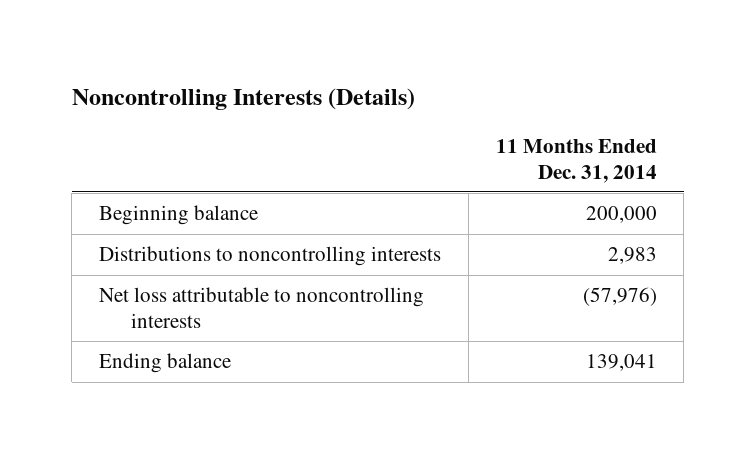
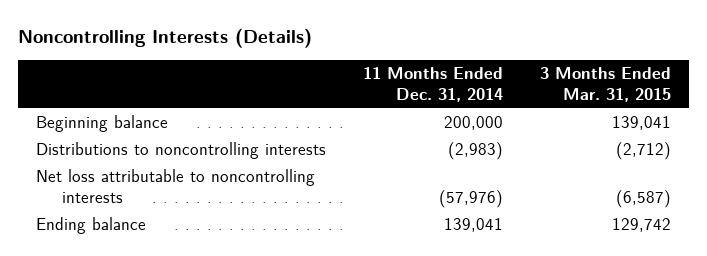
none -> [539,67,671,103] 3 Months Ended Mar. 31, 2015
[607,247,657,265] 2,983 -> [447,142,503,161] (2,983)

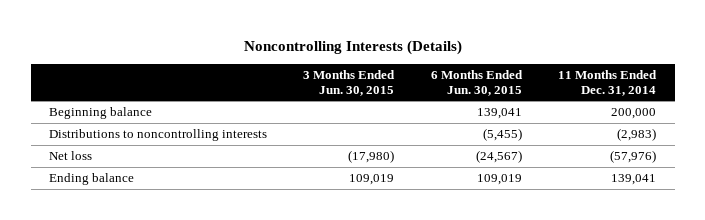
[539,67,671,103] 3 Months Ended Mar. 31, 2015 -> none
none -> [303,69,396,96] 3 Months Ended Jun. 30, 2015
none -> [430,69,523,96] 6 Months Ended Jun. 30, 2015
[35,169,315,204] Net loss attributable to noncontrolling interests -> [48,151,92,161] Net loss

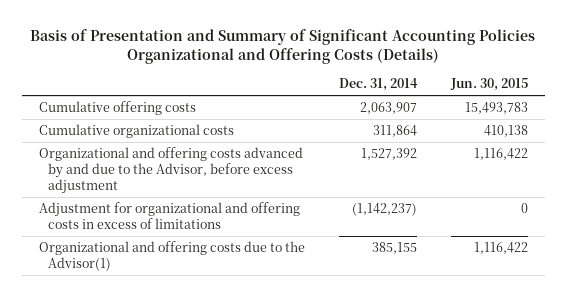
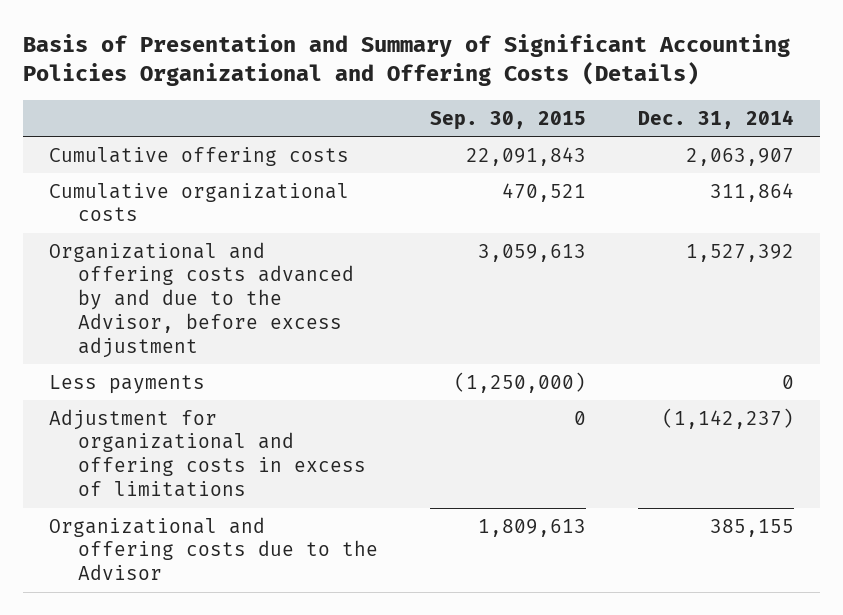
[449,78,528,92] Jun. 30, 2015 -> none
none -> [430,110,587,130] Sep. 30, 2015
none -> [49,374,206,394] Less payments
[38,240,305,271] Organizational and offering costs due to the Advisor(1) -> [49,516,378,581] Organizational and offering costs due to the Advisor

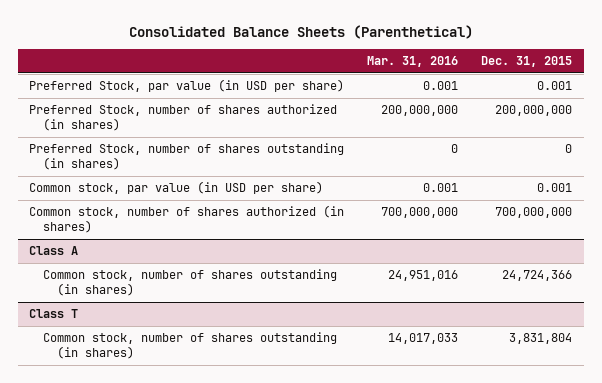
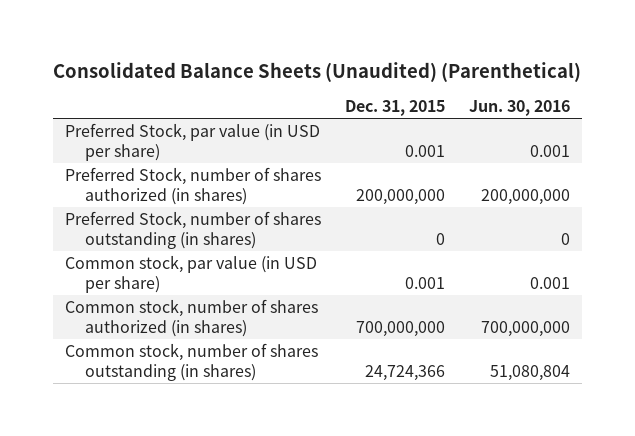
[128,24,473,39] Consolidated Balance Sheets (Parenthetical) -> [53,61,582,82] Consolidated Balance Sheets (Unaudited) (Parenthetical)
[367,56,459,68] Mar. 31, 2016 -> none
none -> [468,99,570,116] Jun. 30, 2016
[29,246,79,256] Class A -> none
[29,309,79,319] Class T -> none
[43,332,338,360] Common stock, number of shares outstanding (in shares) -> none

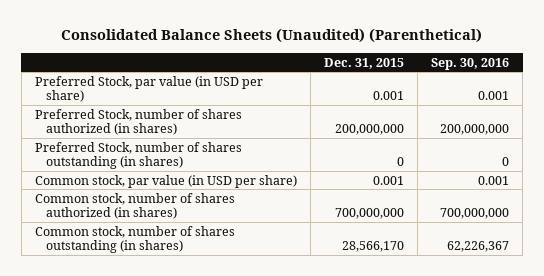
[468,99,570,116] Jun. 30, 2016 -> none
none -> [431,57,510,70] Sep. 30, 2016
[364,364,445,381] 24,724,366 -> [341,241,404,253] 28,566,170

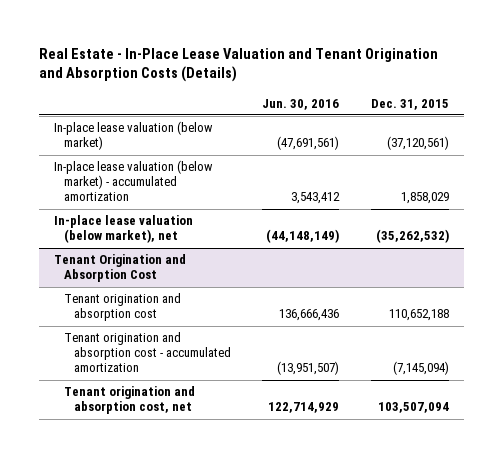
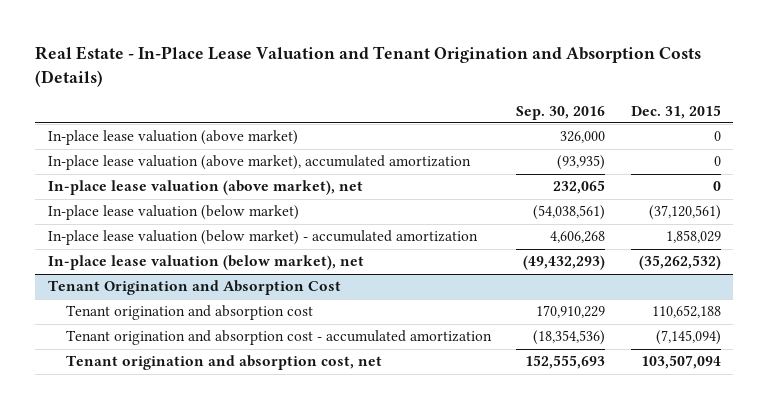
[262,98,340,110] Jun. 30, 2016 -> none
none -> [516,105,606,120] Sep. 30, 2016
none -> [48,130,299,146] In-place lease valuation (above market)
none -> [48,155,472,171] In-place lease valuation (above market), accumulated amortization
none -> [48,180,364,196] In-place lease valuation (above market), net

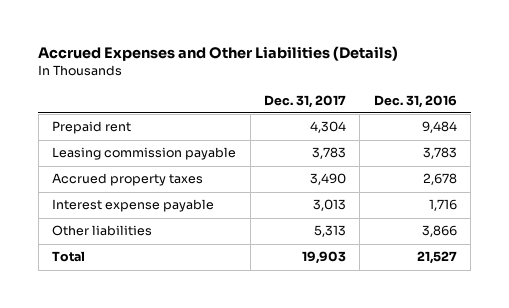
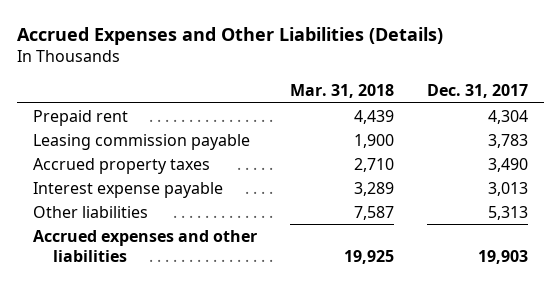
[373,94,457,108] Dec. 31, 2016 -> none
none -> [289,84,394,99] Mar. 31, 2018
[52,251,86,263] Total -> [32,229,257,262] Accrued expenses and other liabilities

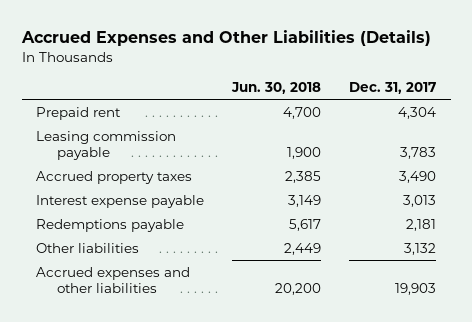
[289,84,394,99] Mar. 31, 2018 -> none
none -> [231,81,322,94] Jun. 30, 2018
none -> [35,218,184,232] Redemptions payable
[487,205,528,220] 5,313 -> [404,242,437,255] 3,132

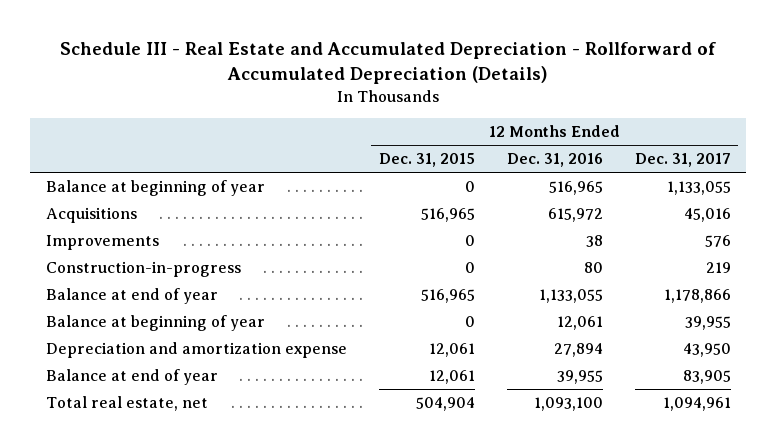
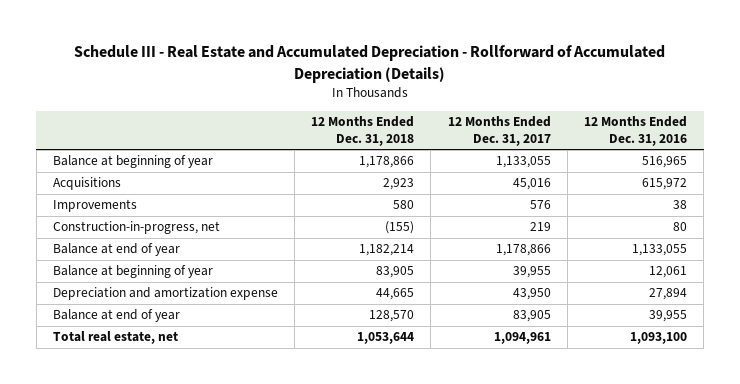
[378,153,475,168] Dec. 31, 2015 -> none
none -> [311,116,415,146] 12 Months Ended Dec. 31, 2018
[46,261,242,278] Construction-in-progress -> [52,221,220,235] Construction-in-progress, net

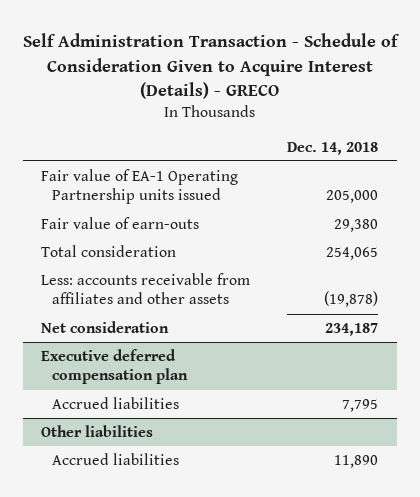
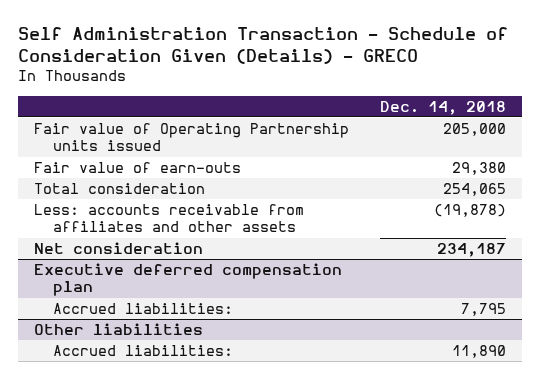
[22,33,400,99] Self Administration Transaction - Schedule of Consideration Given to Acquire Interest (Details) - GRECO -> [17,26,508,65] Self Administration Transaction - Schedule of Consideration Given (Details) - GRECO
[41,168,239,205] Fair value of EA-1 Operating Partnership units issued -> [33,123,349,152] Fair value of Operating Partnership units issued
[52,396,180,409] Accrued liabilities -> [52,303,233,315] Accrued liabilities:
[52,452,180,465] Accrued liabilities -> [52,345,233,357] Accrued liabilities:

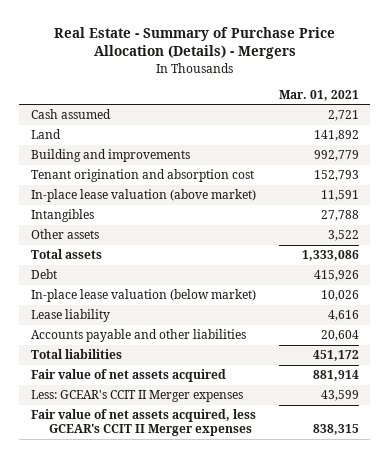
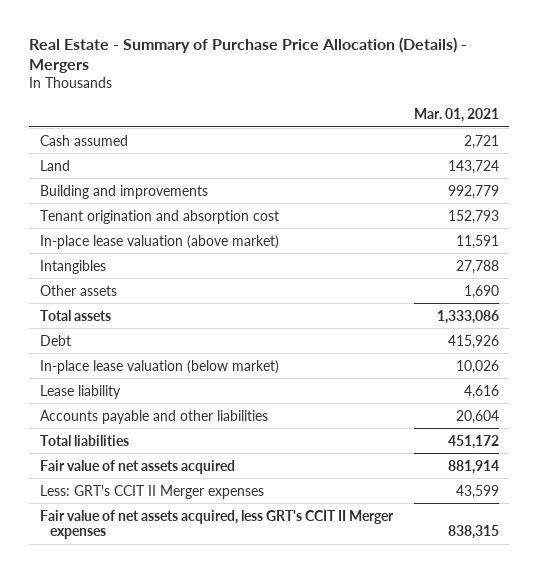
[313,130,359,142] 141,892 -> [447,159,499,174] 143,724
[327,230,359,242] 3,522 -> [463,284,499,299] 1,690
[30,390,243,403] Less: GCEAR's CCIT II Merger expenses -> [39,484,264,499] Less: GRT's CCIT II Merger expenses
[30,409,256,437] Fair value of net assets acquired, less GCEAR's CCIT II Merger expenses -> [39,509,394,539] Fair value of net assets acquired, less GRT's CCIT II Merger expenses

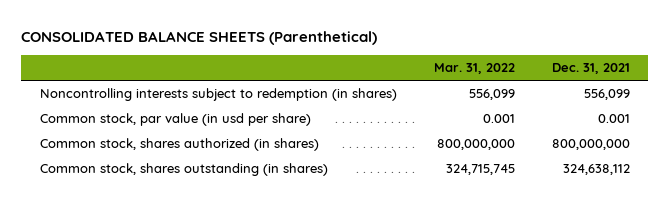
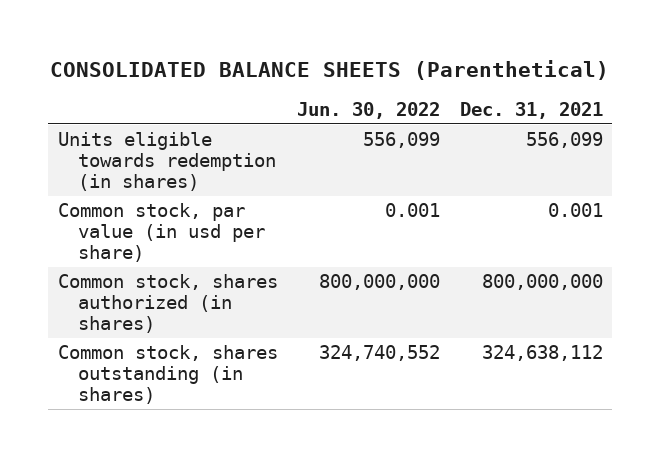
[433,63,515,75] Mar. 31, 2022 -> none
none -> [297,102,441,120] Jun. 30, 2022
[39,88,397,102] Noncontrolling interests subject to redemption (in shares) -> [57,131,276,192] Units eligible towards redemption (in shares)

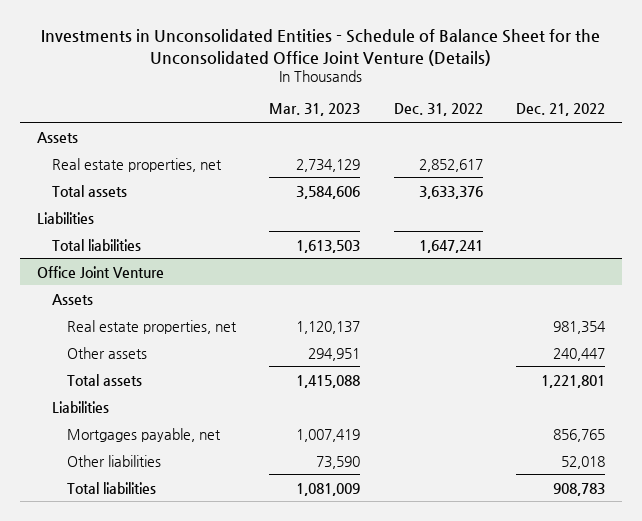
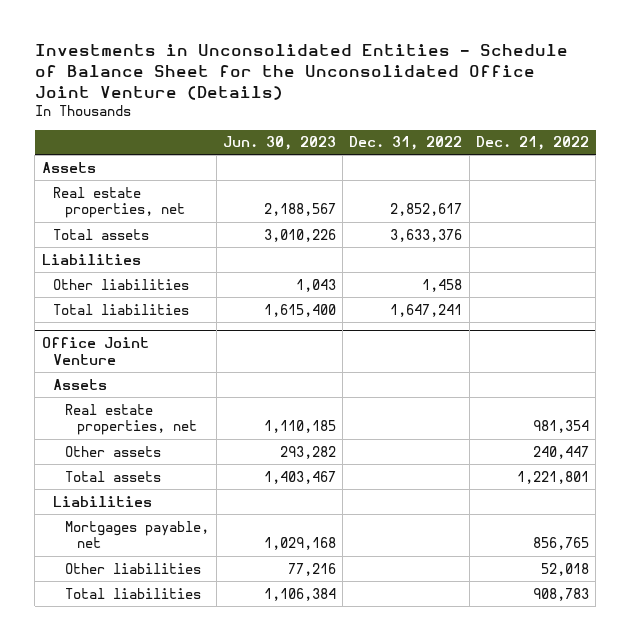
[269,103,361,117] Mar. 31, 2023 -> none
none -> [222,136,336,151] Jun. 30, 2023
none -> [53,278,190,290] Other liabilities

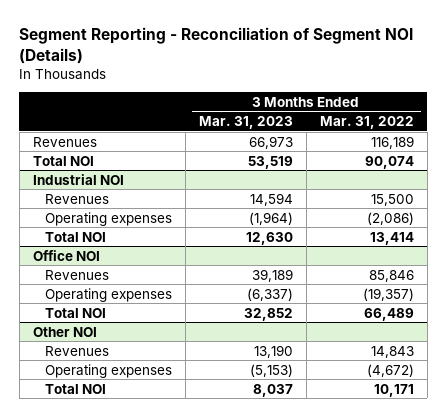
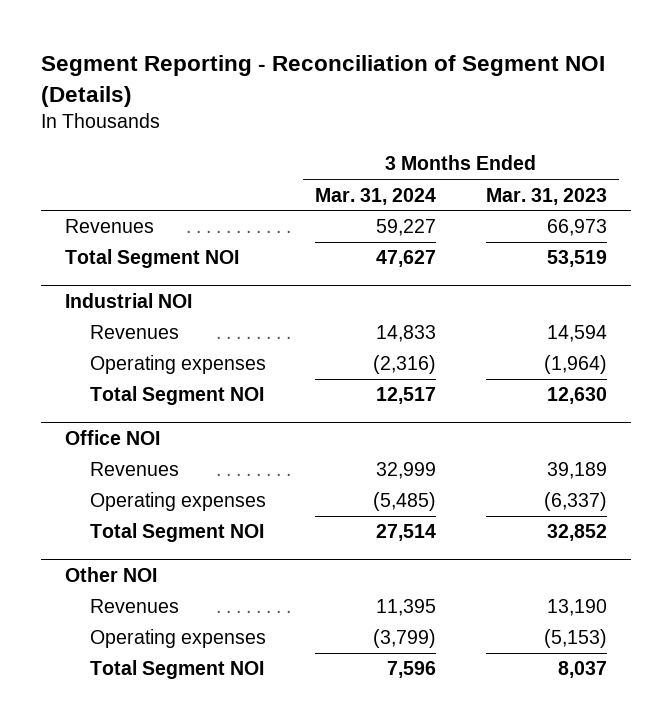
[319,116,414,130] Mar. 31, 2022 -> none
none -> [315,187,437,205] Mar. 31, 2024
[32,155,94,166] Total NOI -> [65,249,240,269] Total Segment NOI
[44,231,106,242] Total NOI -> [90,386,265,406] Total Segment NOI
[44,307,106,318] Total NOI -> [90,523,265,543] Total Segment NOI
[44,383,106,394] Total NOI -> [90,660,265,680] Total Segment NOI

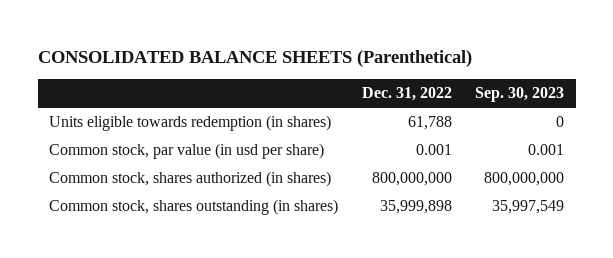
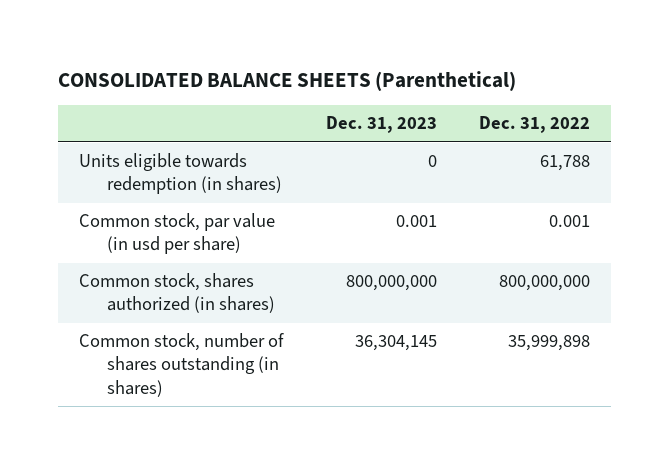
[475,87,565,103] Sep. 30, 2023 -> none
none -> [325,116,437,134] Dec. 31, 2023
[49,199,339,216] Common stock, shares outstanding (in shares) -> [79,333,285,397] Common stock, number of shares outstanding (in shares)

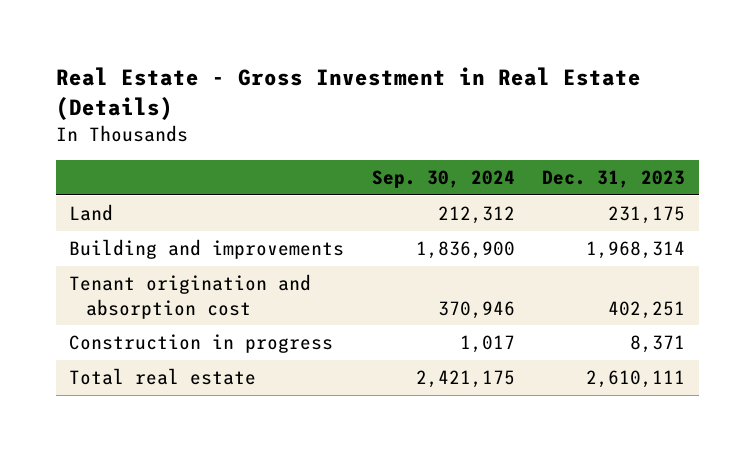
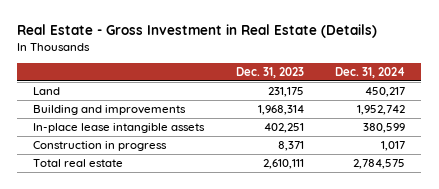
[371,170,515,189] Sep. 30, 2024 -> none
none -> [335,66,406,78] Dec. 31, 2024
[69,274,312,319] Tenant origination and absorption cost -> [33,123,206,134] In-place lease intangible assets

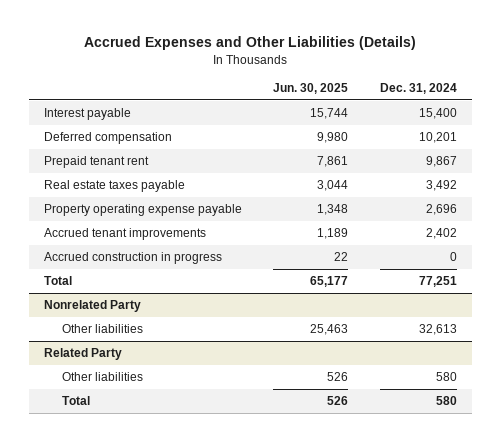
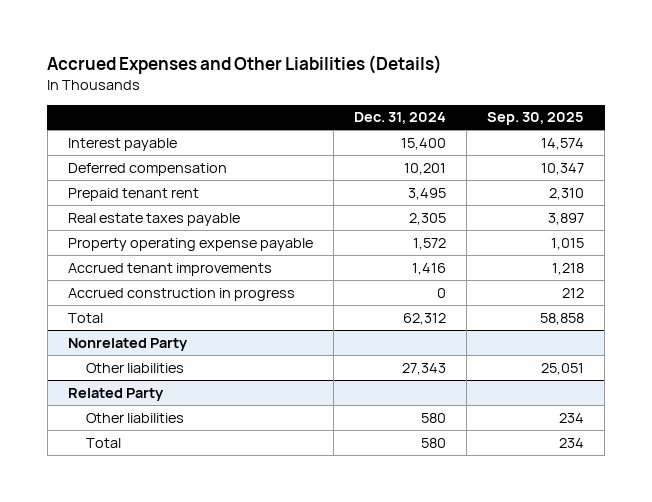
[273,82,349,94] Jun. 30, 2025 -> none
none -> [487,112,585,126] Sep. 30, 2025
[425,156,457,168] 9,867 -> [407,187,446,200] 3,495
[425,180,457,192] 3,492 -> [408,212,446,225] 2,305
[425,204,457,216] 2,696 -> [412,237,446,250] 1,572
[425,228,457,240] 2,402 -> [411,262,446,275] 1,416
[418,276,457,288] 77,251 -> [402,312,446,325] 62,312
[418,324,457,336] 32,613 -> [401,362,446,375] 27,343

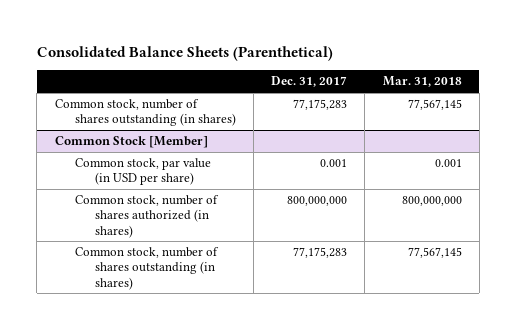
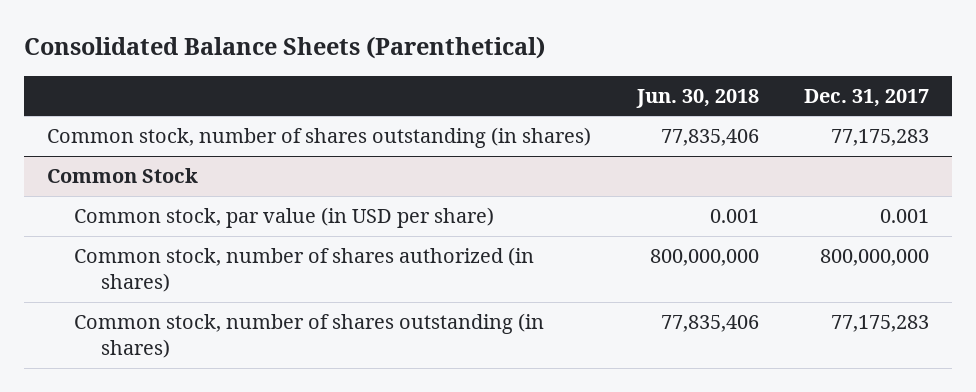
[382,76,462,88] Mar. 31, 2018 -> none
none -> [635,88,759,108] Jun. 30, 2018
[54,136,208,149] Common Stock [Member] -> [46,168,198,184] Common Stock

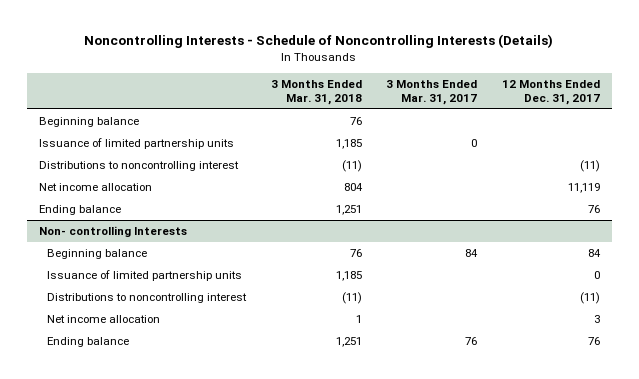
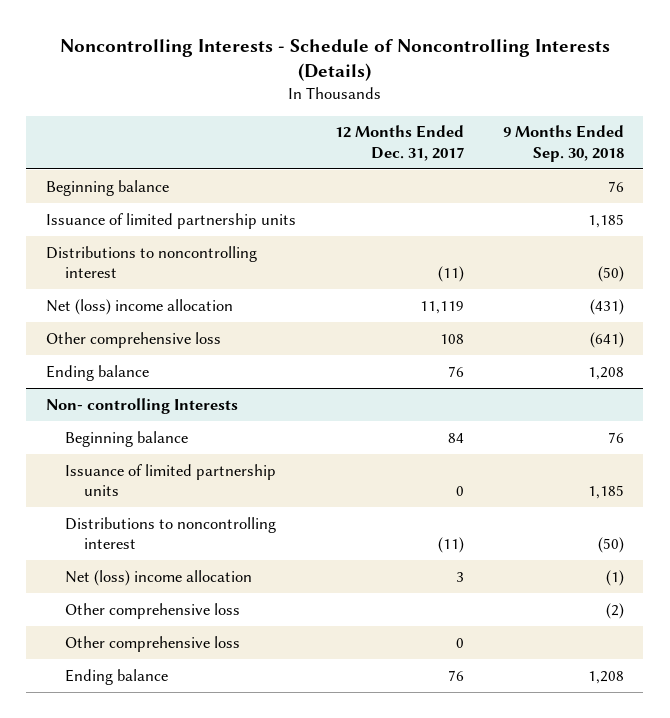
[270,79,362,105] 3 Months Ended Mar. 31, 2018 -> none
[386,79,478,105] 3 Months Ended Mar. 31, 2017 -> none
none -> [502,125,624,162] 9 Months Ended Sep. 30, 2018
[39,183,153,192] Net income allocation -> [45,298,233,315] Net (loss) income allocation
none -> [45,331,221,348] Other comprehensive loss
[47,315,161,324] Net income allocation -> [64,569,252,586] Net (loss) income allocation
none -> [64,602,240,619] Other comprehensive loss
none -> [64,635,240,652] Other comprehensive loss

